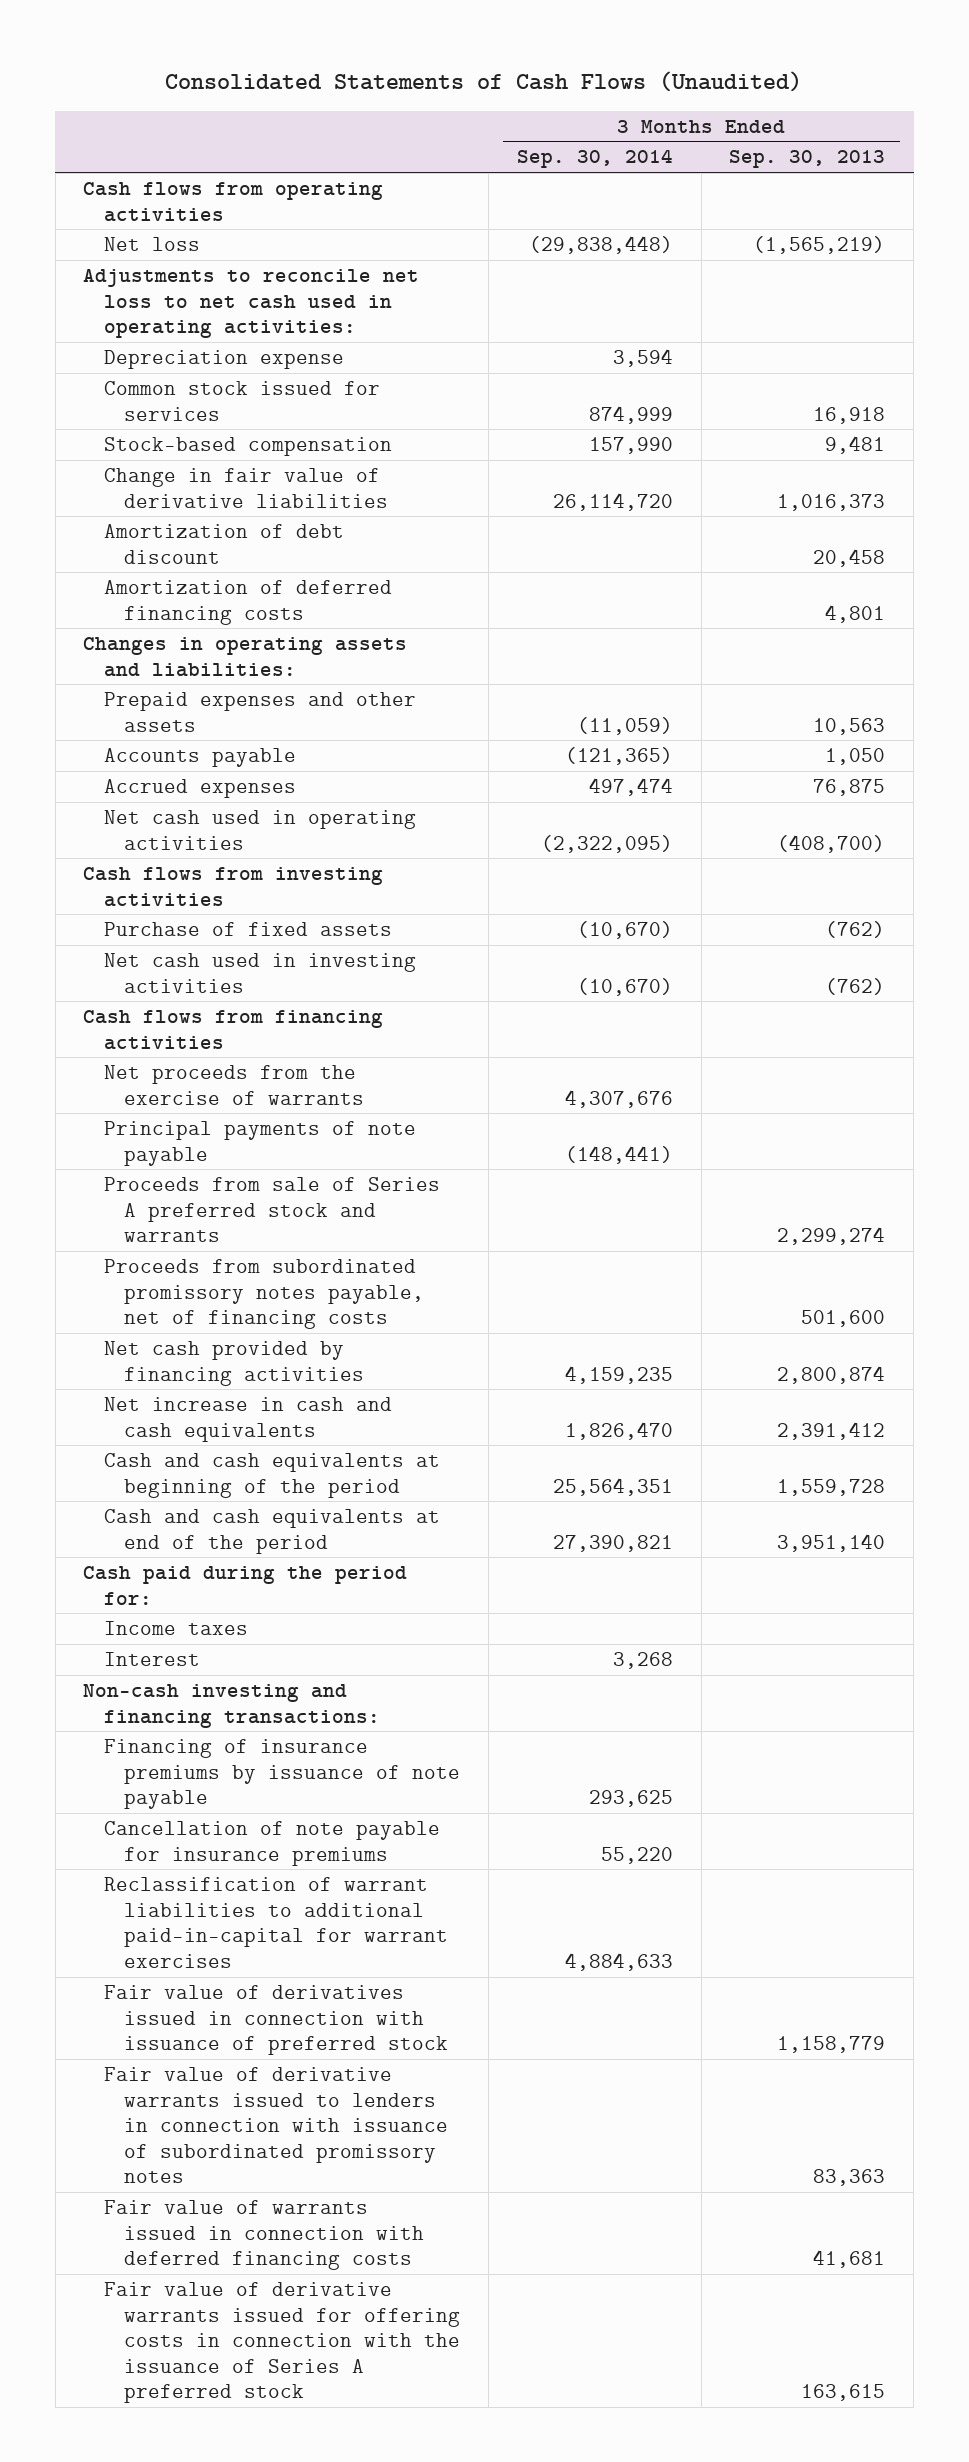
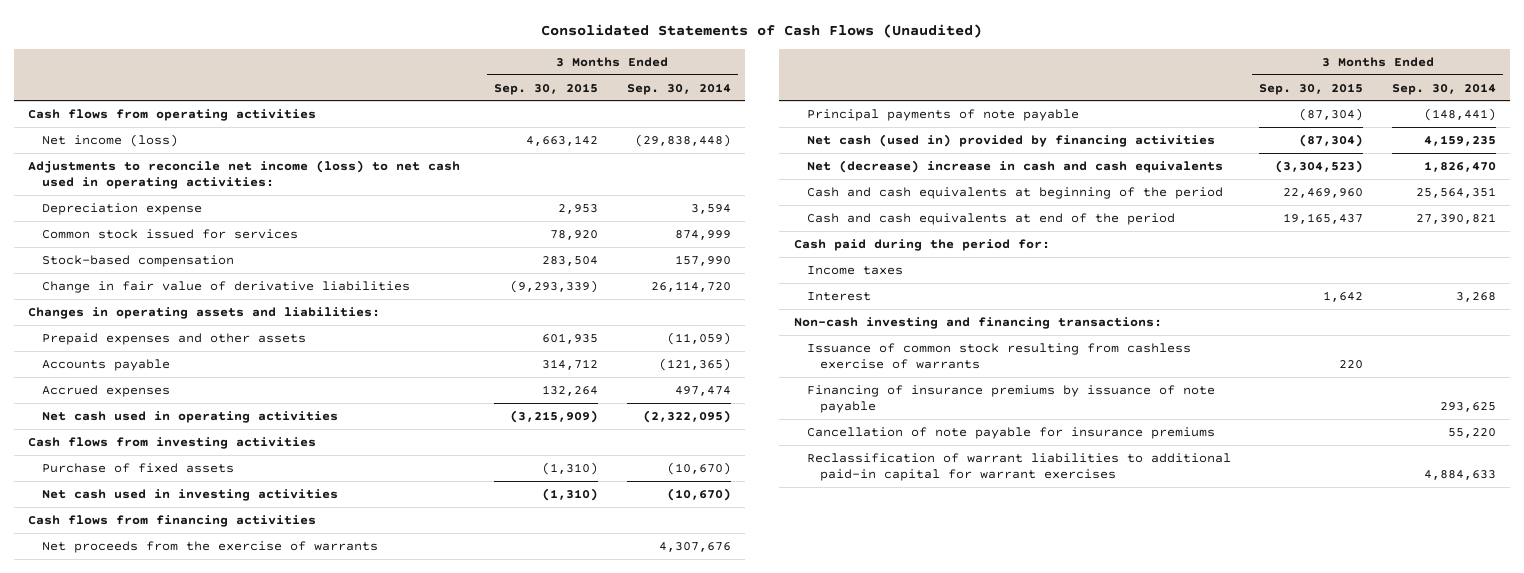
[729,150,886,169] Sep. 30, 2013 -> none
none -> [494,82,599,95] Sep. 30, 2015
[103,237,200,252] Net loss -> [41,133,178,147] Net income (loss)
[83,269,420,339] Adjustments to reconcile net loss to net cash used in operating activities: -> [28,159,461,189] Adjustments to reconcile net income (loss) to net cash used in operating activities:
[103,524,344,564] Amortization of debt discount -> none
[103,580,392,625] Amortization of deferred financing costs -> none
[103,1177,440,1243] Proceeds from sale of Series A preferred stock and warrants -> none
[103,1259,425,1330] Proceeds from subordinated promissory notes payable, net of financing costs -> none
[103,1341,365,1386] Net cash provided by financing activities -> [806,133,1215,147] Net cash (used in) provided by financing activities
[103,1397,392,1442] Net increase in cash and cash equivalents -> [806,159,1223,173] Net (decrease) increase in cash and cash equivalents
none -> [806,342,1191,369] Issuance of common stock resulting from cashless exercise of warrants
[103,1985,449,2056] Fair value of derivatives issued in connection with issuance of preferred stock -> none
[103,2067,449,2184] Fair value of derivative warrants issued to lenders in connection with issuance of subordinated promissory notes -> none
[103,2200,425,2271] Fair value of warrants issued in connection with deferred financing costs -> none
[103,2282,461,2404] Fair value of derivative warrants issued for offering costs in connection with the issuance of Series A preferred stock -> none
[103,1877,449,1968] Reclassification of warrant liabilities to additional paid-in-capital for warrant exercises -> [806,452,1231,481] Reclassification of warrant liabilities to additional paid-in capital for warrant exercises

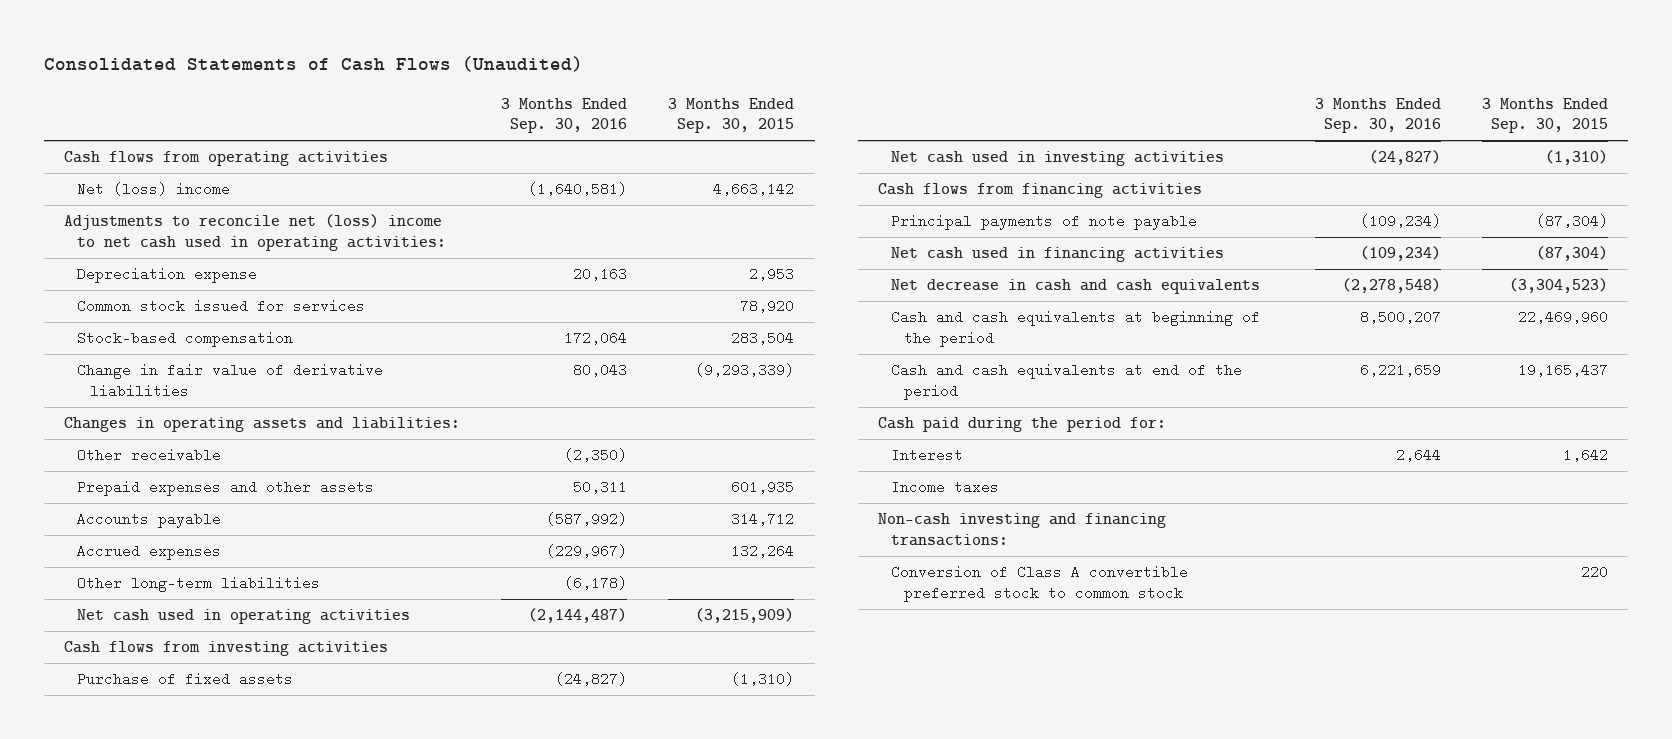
[626,82,731,95] Sep. 30, 2014 -> none
none -> [501,97,628,134] 3 Months Ended Sep. 30, 2016
[41,133,178,147] Net income (loss) -> [77,182,231,197] Net (loss) income
[28,159,461,189] Adjustments to reconcile net income (loss) to net cash used in operating activities: -> [64,214,447,251] Adjustments to reconcile net (loss) income to net cash used in operating activities:
none -> [77,448,222,463] Other receivable
none -> [77,576,321,593] Other long-term liabilities
[41,540,378,553] Net proceeds from the exercise of warrants -> none
[806,133,1215,147] Net cash (used in) provided by financing activities -> [890,247,1224,263] Net cash used in financing activities
[806,159,1223,173] Net (decrease) increase in cash and cash equivalents -> [890,279,1260,295] Net decrease in cash and cash equivalents
[806,265,903,275] Income taxes -> [890,480,999,495] Income taxes
[806,342,1191,369] Issuance of common stock resulting from cashless exercise of warrants -> none
[806,384,1215,413] Financing of insurance premiums by issuance of note payable -> none
[806,426,1215,439] Cancellation of note payable for insurance premiums -> none
[806,452,1231,481] Reclassification of warrant liabilities to additional paid-in capital for warrant exercises -> none
none -> [890,565,1188,602] Conversion of Class A convertible preferred stock to common stock

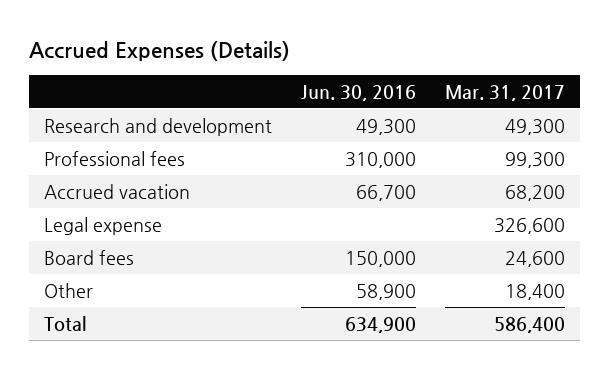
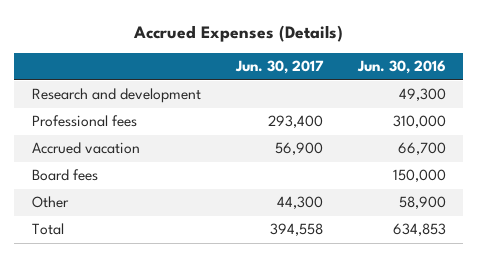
[445,84,566,101] Mar. 31, 2017 -> none
none -> [234,60,324,75] Jun. 30, 2017
[43,216,162,235] Legal expense -> none
[345,316,417,333] 634,900 -> [392,223,446,237] 634,853

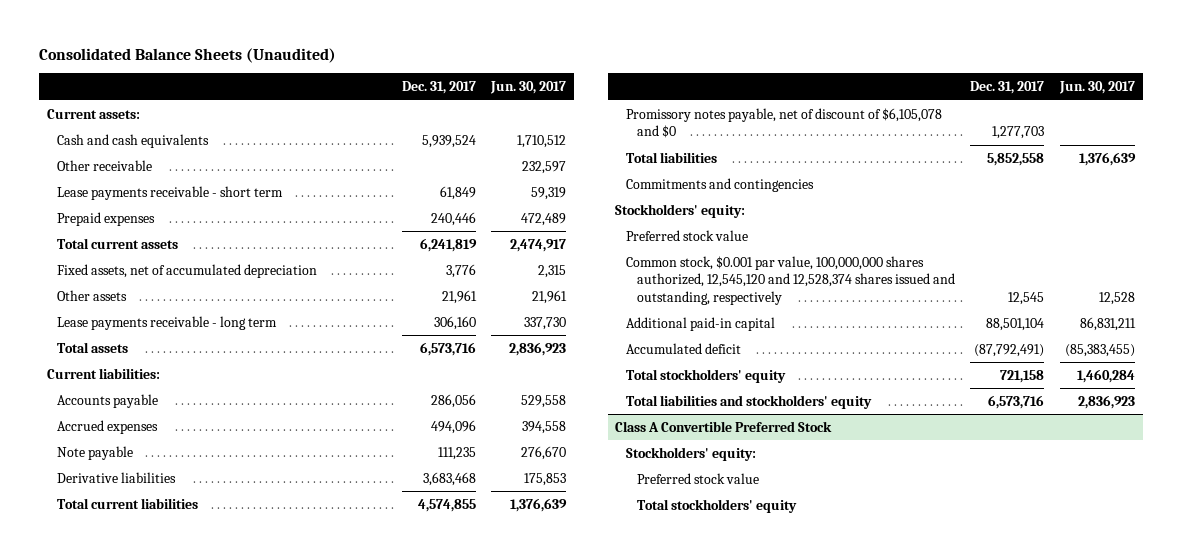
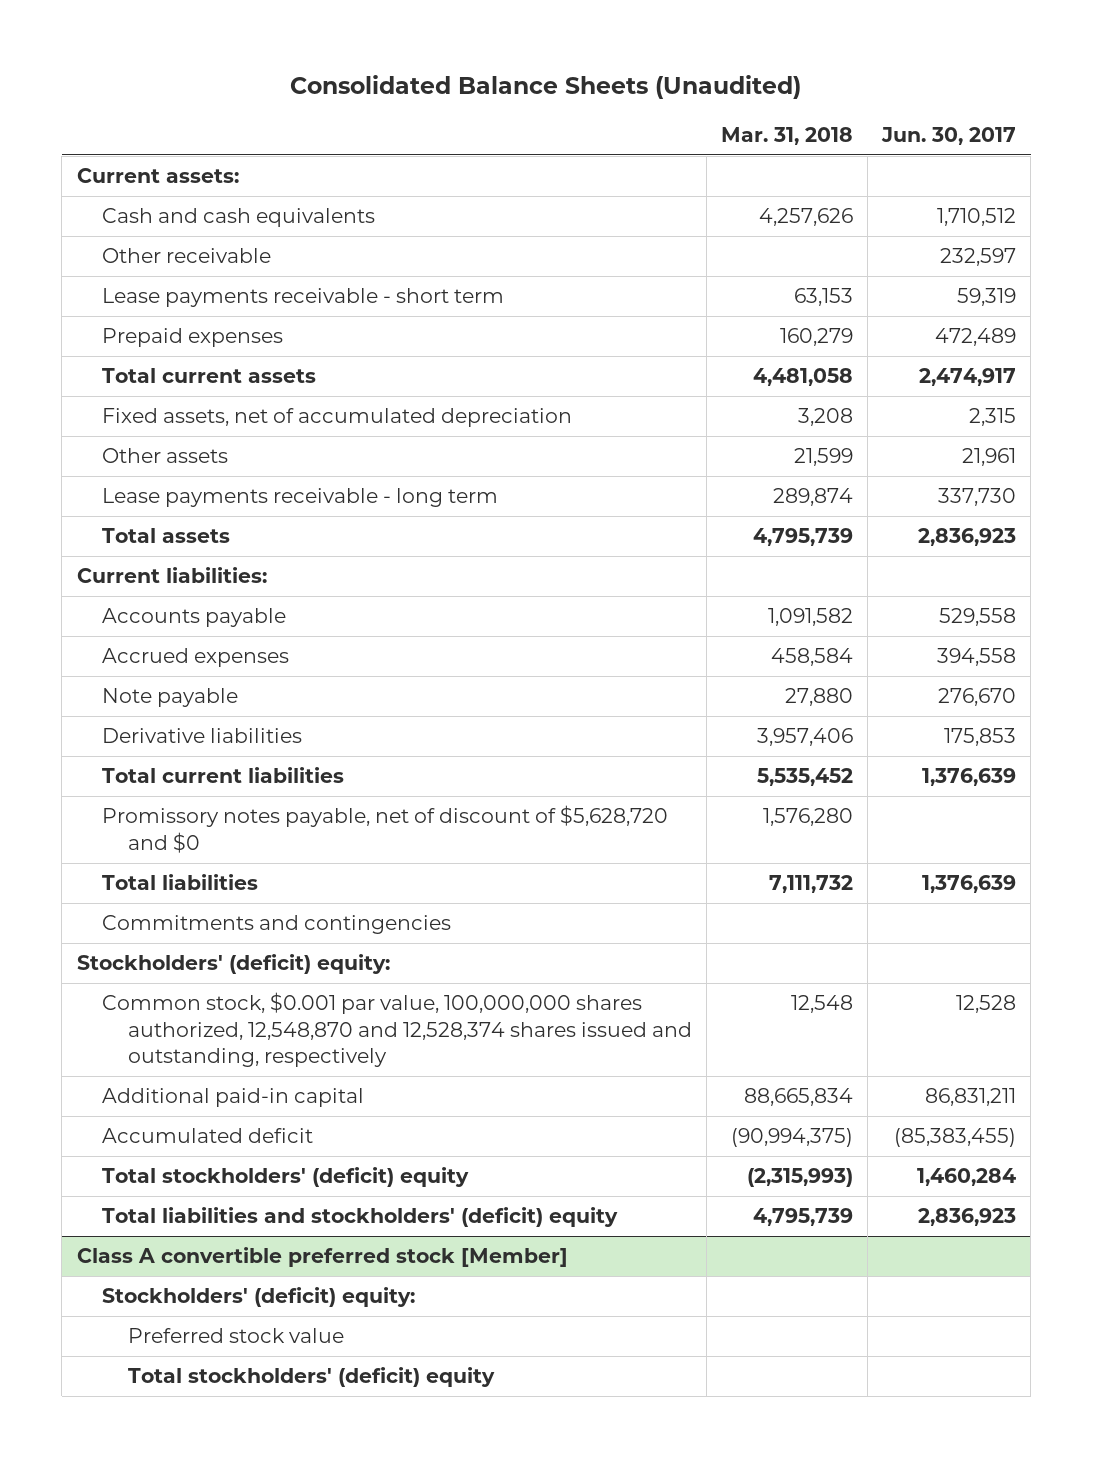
[401,81,476,95] Dec. 31, 2017 -> none
none -> [720,126,853,145] Mar. 31, 2018
[626,107,943,139] Promissory notes payable, net of discount of $6,105,078 and $0 -> [102,805,669,853] Promissory notes payable, net of discount of $5,628,720 and $0
[626,229,749,241] Preferred stock value -> none
[615,203,746,218] Stockholders' equity: -> [76,954,390,975] Stockholders' (deficit) equity:
[626,255,955,305] Common stock, $0.001 par value, 100,000,000 shares authorized, 12,545,120 and 12,528,374 shares issued and outstanding, respectively -> [102,992,692,1067] Common stock, $0.001 par value, 100,000,000 shares authorized, 12,548,870 and 12,528,374 shares issued and outstanding, respectively
[626,368,787,383] Total stockholders' equity -> [102,1167,470,1188] Total stockholders' (deficit) equity
[626,394,873,409] Total liabilities and stockholders' equity -> [102,1207,619,1228] Total liabilities and stockholders' (deficit) equity
[615,420,833,432] Class A Convertible Preferred Stock -> [76,1247,568,1268] Class A convertible preferred stock [Member]
[626,446,757,461] Stockholders' equity: -> [102,1287,416,1308] Stockholders' (deficit) equity:
[636,498,797,513] Total stockholders' equity -> [127,1367,495,1388] Total stockholders' (deficit) equity

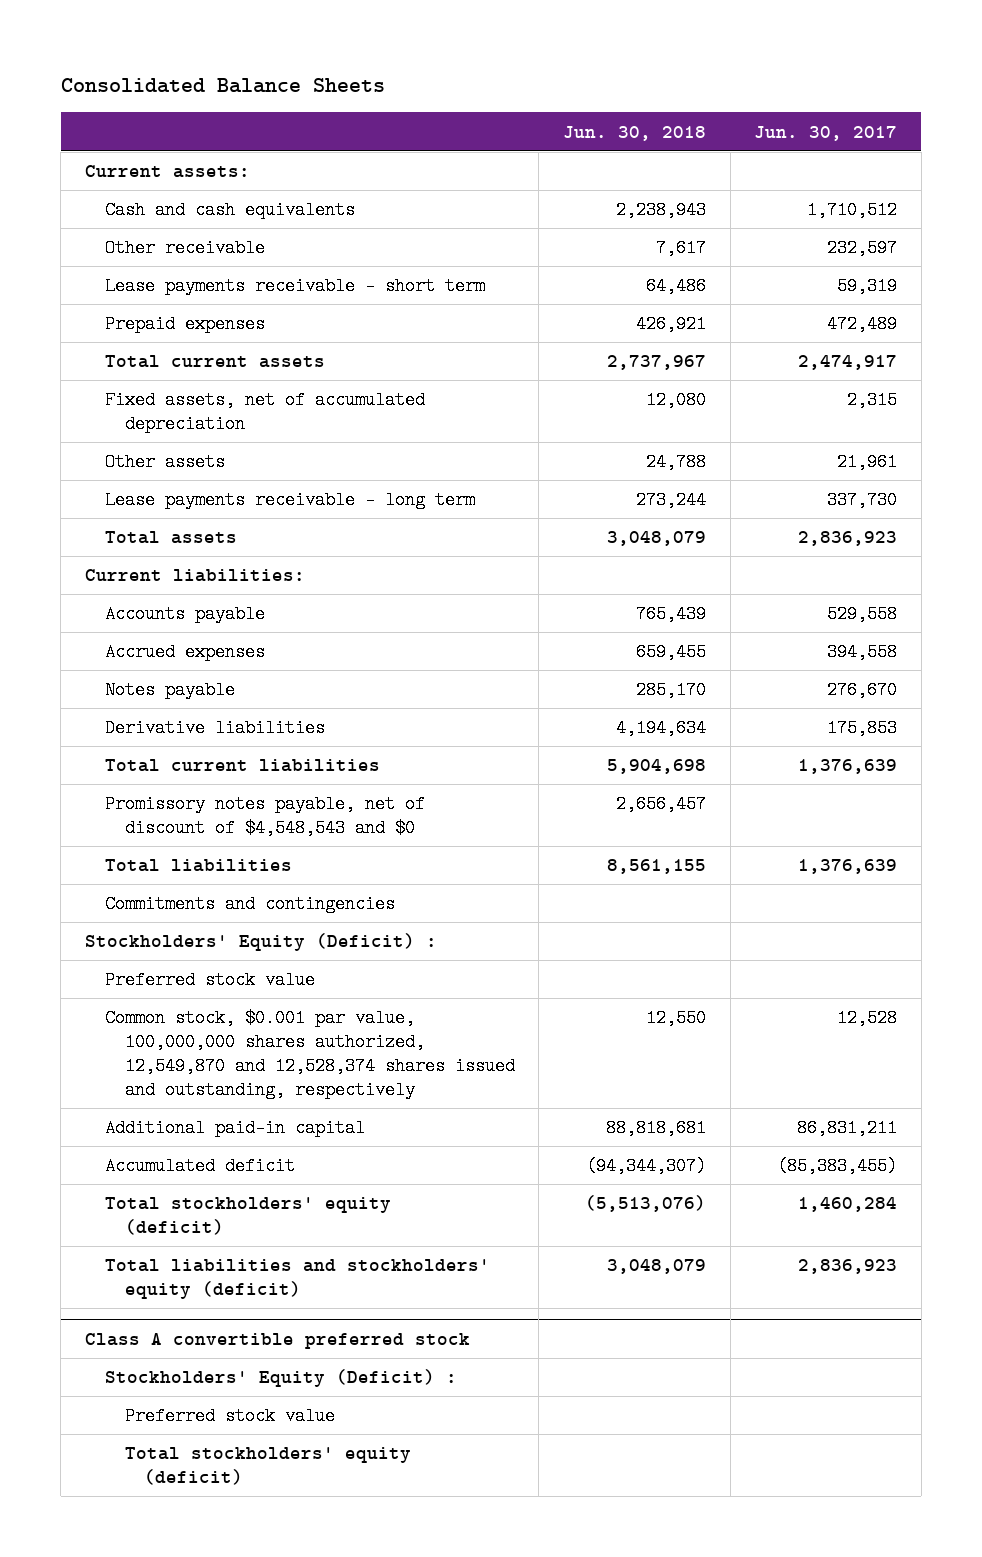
[290,74,802,99] Consolidated Balance Sheets (Unaudited) -> [60,78,385,94] Consolidated Balance Sheets
[720,126,853,145] Mar. 31, 2018 -> none
none -> [562,125,706,141] Jun. 30, 2018
[102,688,239,708] Note payable -> [104,681,235,700] Notes payable
[102,805,669,853] Promissory notes payable, net of discount of $5,628,720 and $0 -> [104,795,425,838] Promissory notes payable, net of discount of $4,548,543 and $0
[76,954,390,975] Stockholders' (deficit) equity: -> [84,933,437,952] Stockholders' Equity (Deficit) :
none -> [104,971,315,990] Preferred stock value
[102,992,692,1067] Common stock, $0.001 par value, 100,000,000 shares authorized, 12,548,870 and 12,528,374 shares issued and outstanding, respectively -> [104,1009,515,1100] Common stock, $0.001 par value, 100,000,000 shares authorized, 12,549,870 and 12,528,374 shares issued and outstanding, respectively
[102,1167,470,1188] Total stockholders' (deficit) equity -> [104,1197,391,1236] Total stockholders' equity (deficit)
[102,1207,619,1228] Total liabilities and stockholders' (deficit) equity -> [104,1259,490,1300] Total liabilities and stockholders' equity (deficit)
[76,1247,568,1268] Class A convertible preferred stock [Member] -> [84,1333,470,1350] Class A convertible preferred stock
[102,1287,416,1308] Stockholders' (deficit) equity: -> [104,1369,457,1388] Stockholders' Equity (Deficit) :
[127,1367,495,1388] Total stockholders' (deficit) equity -> [124,1447,411,1486] Total stockholders' equity (deficit)

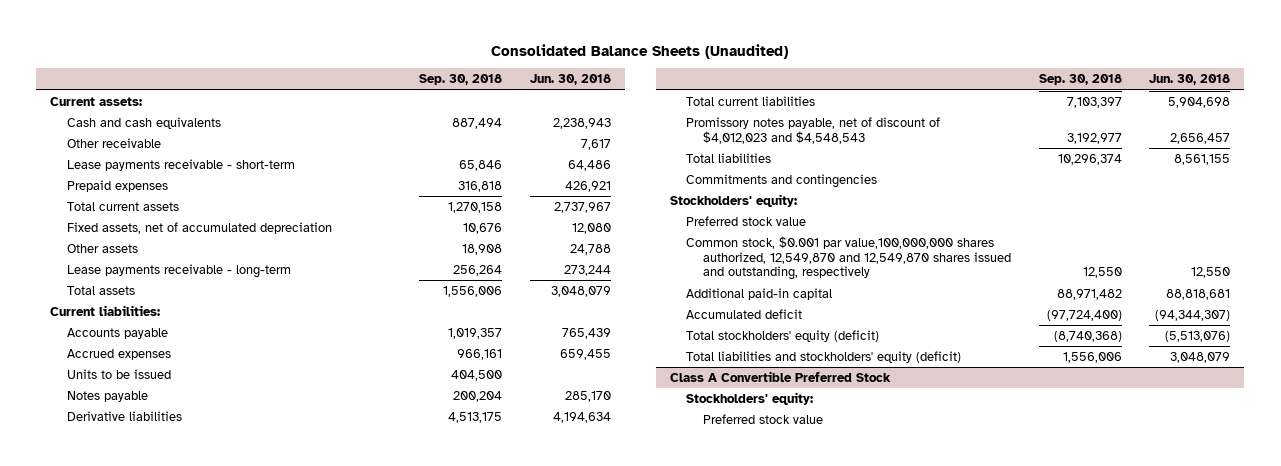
[60,78,385,94] Consolidated Balance Sheets -> [491,43,789,59] Consolidated Balance Sheets (Unaudited)
[754,125,898,141] Jun. 30, 2017 -> none
none -> [418,74,502,86] Sep. 30, 2018
[104,277,485,296] Lease payments receivable - short term -> [66,158,295,171] Lease payments receivable - short-term
[104,491,475,510] Lease payments receivable - long term -> [66,263,291,278] Lease payments receivable - long-term
none -> [66,368,171,379] Units to be issued
[104,795,425,838] Promissory notes payable, net of discount of $4,548,543 and $0 -> [686,116,941,144] Promissory notes payable, net of discount of $4,012,023 and $4,548,543
[84,933,437,952] Stockholders' Equity (Deficit) : -> [669,193,797,207] Stockholders' equity:
[104,1009,515,1100] Common stock, $0.001 par value, 100,000,000 shares authorized, 12,549,870 and 12,528,374 shares issued and outstanding, respectively -> [686,235,1011,281] Common stock, $0.001 par value,100,000,000 shares authorized, 12,549,870 and 12,549,870 shares issued and outstanding, respectively
[84,1333,470,1350] Class A convertible preferred stock -> [669,370,891,382] Class A Convertible Preferred Stock
[104,1369,457,1388] Stockholders' Equity (Deficit) : -> [686,391,814,405] Stockholders' equity:
[124,1447,411,1486] Total stockholders' equity (deficit) -> none

